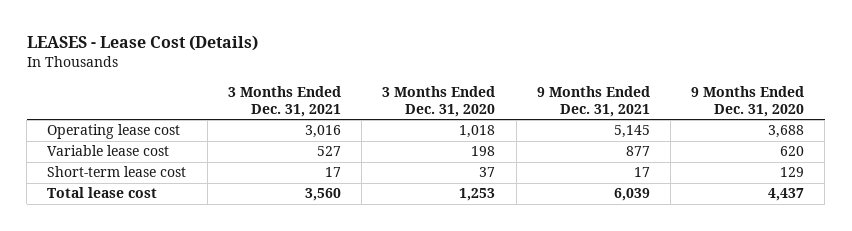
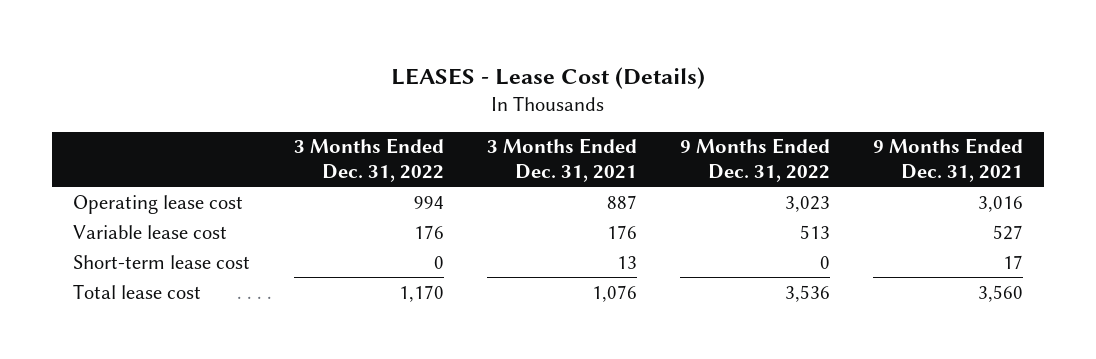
[382,85,496,117] 3 Months Ended Dec. 31, 2020 -> none
[691,85,805,117] 9 Months Ended Dec. 31, 2020 -> none
none -> [293,138,444,182] 3 Months Ended Dec. 31, 2022
none -> [679,138,830,182] 9 Months Ended Dec. 31, 2022
[304,125,341,139] 3,016 -> [606,194,637,209] 887
[613,125,650,139] 5,145 -> [977,195,1023,212] 3,016
[316,146,341,157] 527 -> [606,224,637,239] 176
[625,146,650,157] 877 -> [992,224,1023,240] 527
[324,167,341,178] 17 -> [616,255,637,269] 13
[304,188,341,202] 3,560 -> [591,284,637,302] 1,076
[613,188,650,202] 6,039 -> [977,284,1023,302] 3,560

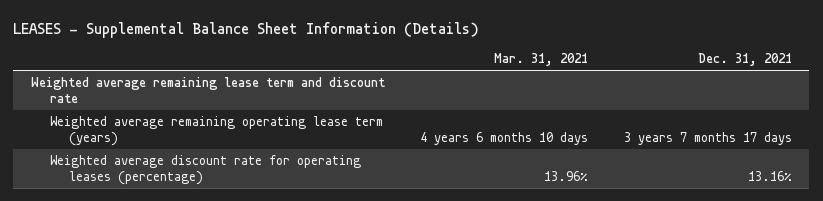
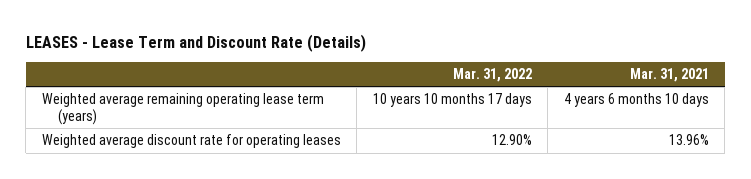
[13,21,480,38] LEASES - Supplemental Balance Sheet Information (Details) -> [25,33,366,52] LEASES - Lease Term and Discount Rate (Details)
[697,53,792,67] Dec. 31, 2021 -> none
none -> [452,67,532,82] Mar. 31, 2022
[30,77,385,104] Weighted average remaining lease term and discount rate -> none
[50,155,362,186] Weighted average discount rate for operating leases (percentage) -> [41,134,341,149] Weighted average discount rate for operating leases

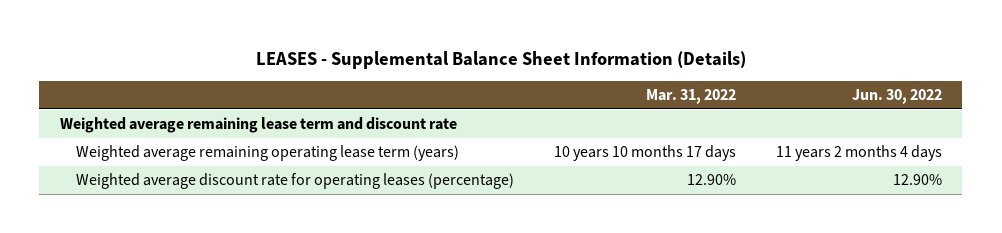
[25,33,366,52] LEASES - Lease Term and Discount Rate (Details) -> [255,50,746,69] LEASES - Supplemental Balance Sheet Information (Details)
[629,67,709,82] Mar. 31, 2021 -> none
none -> [852,89,943,105] Jun. 30, 2022
none -> [59,117,457,134] Weighted average remaining lease term and discount rate
[41,134,341,149] Weighted average discount rate for operating leases -> [75,173,514,190] Weighted average discount rate for operating leases (percentage)

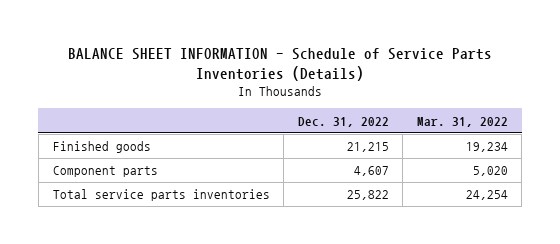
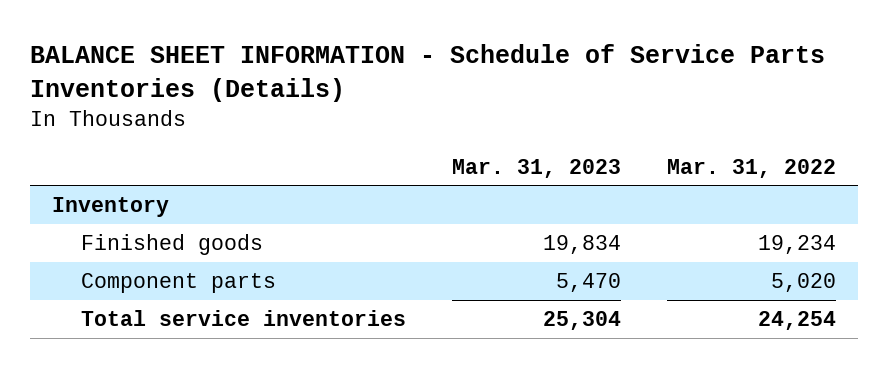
[297,116,389,127] Dec. 31, 2022 -> none
none -> [451,158,621,178] Mar. 31, 2023
none -> [52,196,170,217] Inventory
[52,189,270,202] Total service parts inventories -> [80,309,406,326] Total service inventories

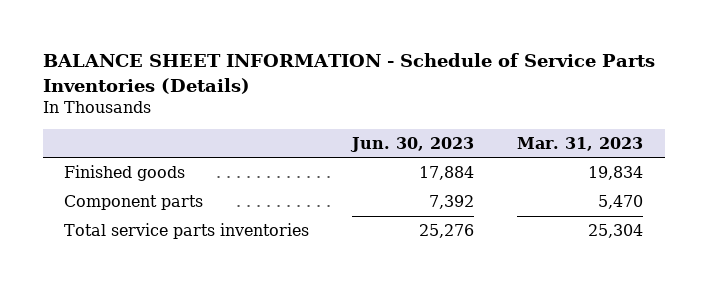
[666,158,836,178] Mar. 31, 2022 -> none
none -> [350,136,475,152] Jun. 30, 2023
[52,196,170,217] Inventory -> none
[80,309,406,326] Total service inventories -> [64,223,310,240] Total service parts inventories

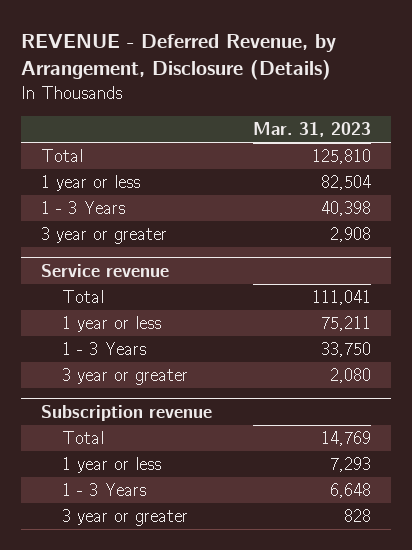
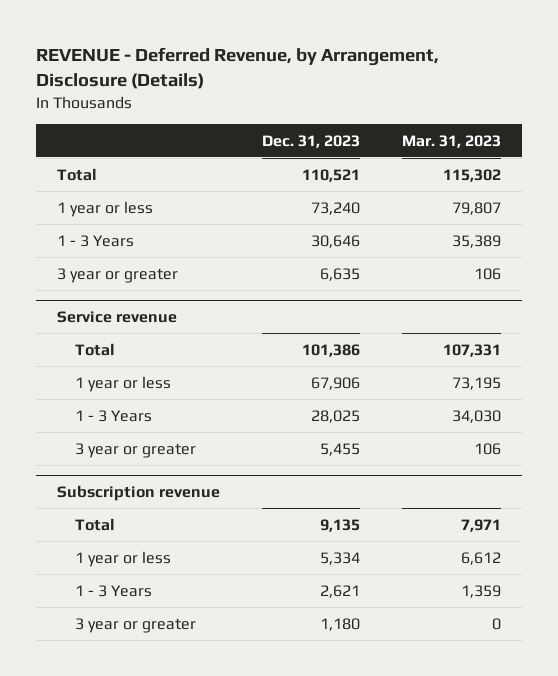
none -> [262,134,361,148] Dec. 31, 2023
[311,148,371,164] 125,810 -> [442,168,501,182] 115,302
[320,174,371,190] 82,504 -> [451,201,501,215] 79,807
[320,200,371,216] 40,398 -> [451,234,501,248] 35,389
[329,226,371,242] 2,908 -> [473,267,501,280] 106
[311,289,371,305] 111,041 -> [442,343,501,357] 107,331
[320,315,371,331] 75,211 -> [451,376,501,390] 73,195
[320,341,371,357] 33,750 -> [451,409,501,423] 34,030
[329,367,371,383] 2,080 -> [473,442,501,455] 106
[320,430,371,446] 14,769 -> [460,518,501,532] 7,971
[329,456,371,472] 7,293 -> [460,551,501,565] 6,612
[329,482,371,498] 6,648 -> [460,584,501,598] 1,359
[343,508,371,522] 828 -> [491,617,501,630] 0

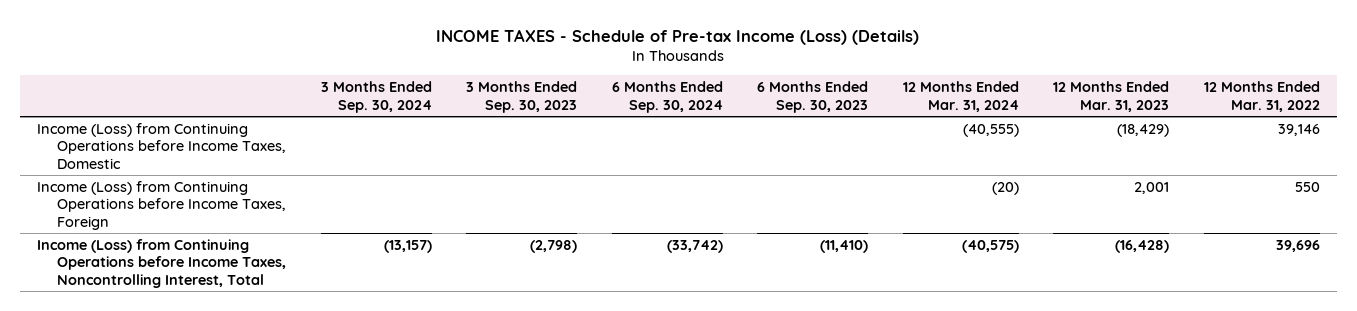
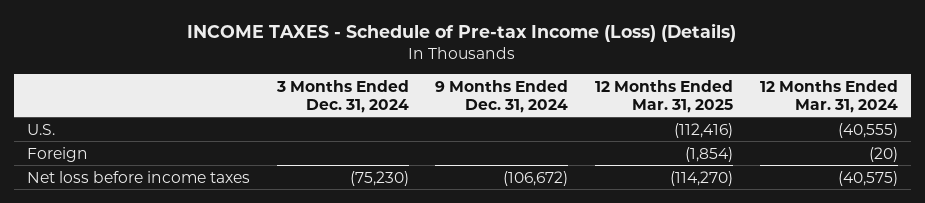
[320,81,432,113] 3 Months Ended Sep. 30, 2024 -> none
[466,81,578,113] 3 Months Ended Sep. 30, 2023 -> none
[611,81,723,113] 6 Months Ended Sep. 30, 2024 -> none
[757,81,869,113] 6 Months Ended Sep. 30, 2023 -> none
[1053,81,1170,112] 12 Months Ended Mar. 31, 2023 -> none
[1203,81,1320,112] 12 Months Ended Mar. 31, 2022 -> none
none -> [275,79,409,113] 3 Months Ended Dec. 31, 2024
none -> [435,79,569,113] 9 Months Ended Dec. 31, 2024
none -> [595,79,734,113] 12 Months Ended Mar. 31, 2025
[36,122,287,169] Income (Loss) from Continuing Operations before Income Taxes, Domestic -> [27,123,56,135] U.S.
[36,180,287,230] Income (Loss) from Continuing Operations before Income Taxes, Foreign -> [27,146,89,162] Foreign
[36,238,287,288] Income (Loss) from Continuing Operations before Income Taxes, Noncontrolling Interest, Total -> [27,170,251,183] Net loss before income taxes

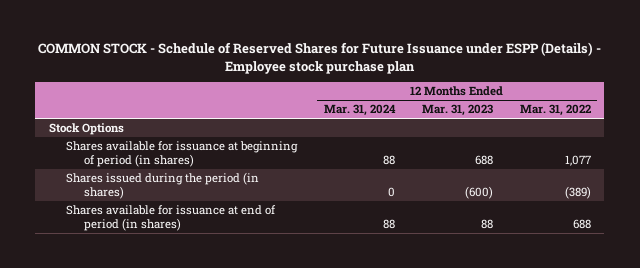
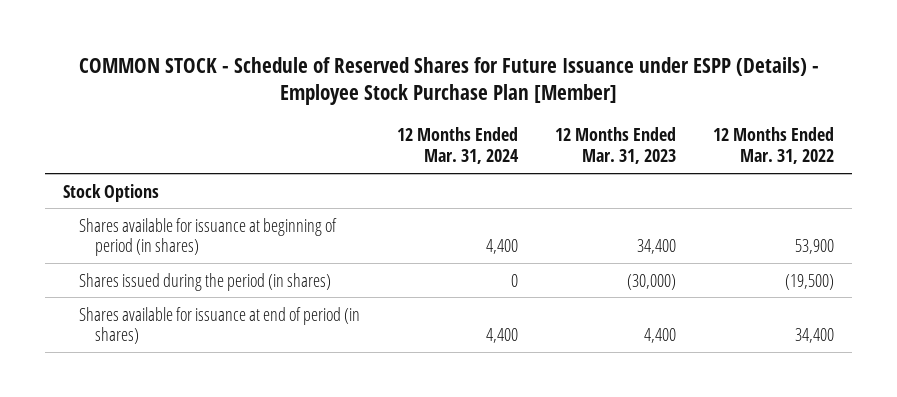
[37,42,601,74] COMMON STOCK - Schedule of Reserved Shares for Future Issuance under ESPP (Details) - Employee stock purchase plan -> [78,56,819,105] COMMON STOCK - Schedule of Reserved Shares for Future Issuance under ESPP (Details) - Employee Stock Purchase Plan [Member]
[383,154,396,165] 88 -> [485,239,518,255] 4,400
[474,154,493,165] 688 -> [636,239,676,255] 34,400
[564,154,591,166] 1,077 -> [794,239,834,255] 53,900
[464,185,493,199] (600) -> [626,273,676,290] (30,000)
[564,185,591,199] (389) -> [784,273,834,290] (19,500)
[383,218,396,229] 88 -> [485,328,518,344] 4,400
[480,218,493,229] 88 -> [643,328,676,344] 4,400
[572,218,591,229] 688 -> [794,328,834,344] 34,400

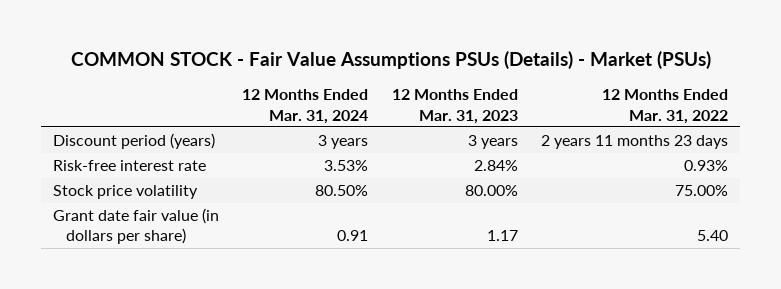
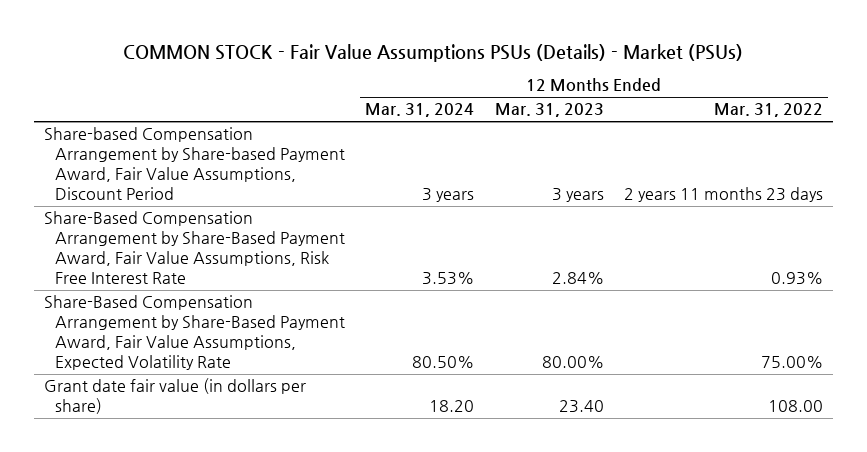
[52,133,215,150] Discount period (years) -> [43,127,346,201] Share-based Compensation Arrangement by Share-based Payment Award, Fair Value Assumptions, Discount Period
[52,160,206,172] Risk-free interest rate -> [43,211,346,285] Share-Based Compensation Arrangement by Share-Based Payment Award, Fair Value Assumptions, Risk Free Interest Rate
[52,185,198,200] Stock price volatility -> [43,295,346,371] Share-Based Compensation Arrangement by Share-Based Payment Award, Fair Value Assumptions, Expected Volatility Rate
[337,230,369,242] 0.91 -> [429,400,475,413] 18.20
[486,230,518,242] 1.17 -> [558,400,604,414] 23.40
[697,230,729,242] 5.40 -> [768,400,824,413] 108.00

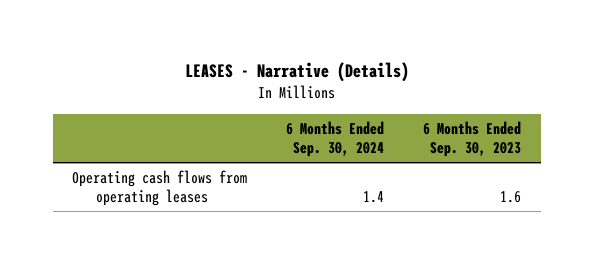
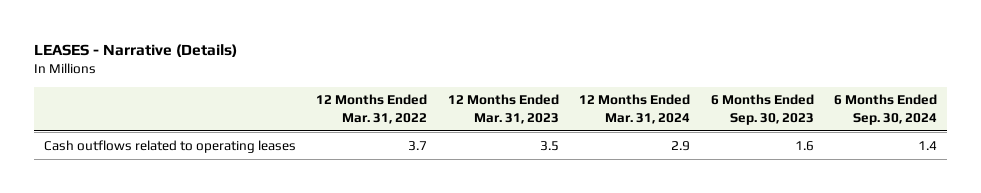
none -> [316,94,428,124] 12 Months Ended Mar. 31, 2022
none -> [447,94,559,124] 12 Months Ended Mar. 31, 2023
none -> [579,94,691,124] 12 Months Ended Mar. 31, 2024
[72,170,248,207] Operating cash flows from operating leases -> [44,139,297,153] Cash outflows related to operating leases

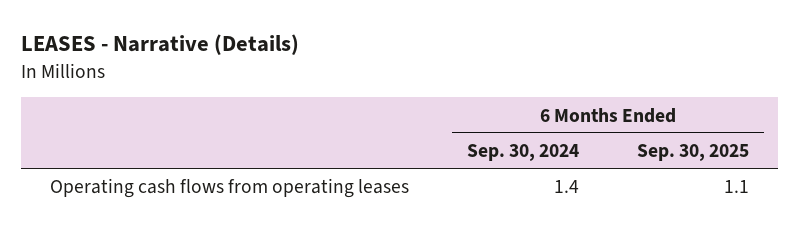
[316,94,428,124] 12 Months Ended Mar. 31, 2022 -> none
[447,94,559,124] 12 Months Ended Mar. 31, 2023 -> none
[579,94,691,124] 12 Months Ended Mar. 31, 2024 -> none
[710,94,814,125] 6 Months Ended Sep. 30, 2023 -> none
none -> [637,143,750,161] Sep. 30, 2025
[44,139,297,153] Cash outflows related to operating leases -> [49,178,409,199] Operating cash flows from operating leases

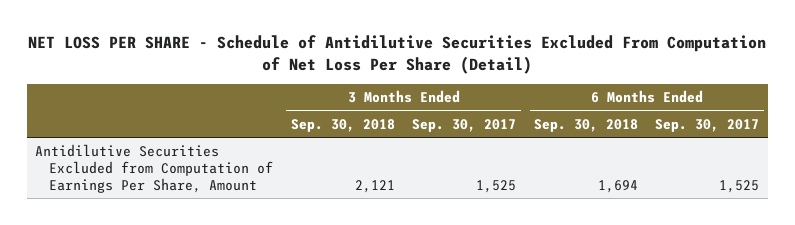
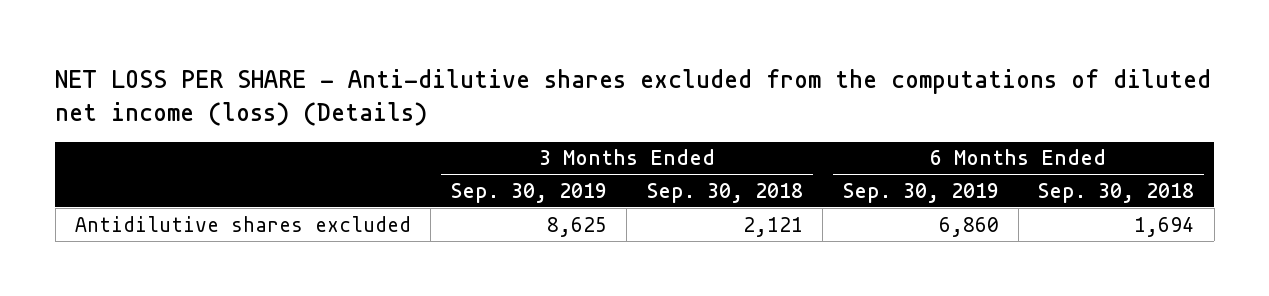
[28,35,767,74] NET LOSS PER SHARE - Schedule of Antidilutive Securities Excluded From Computation of Net Loss Per Share (Detail) -> [55,68,1212,126] NET LOSS PER SHARE - Anti-dilutive shares excluded from the computations of diluted net income (loss) (Details)
[412,118,517,132] Sep. 30, 2017 -> none
[655,118,760,132] Sep. 30, 2017 -> none
none -> [450,182,607,203] Sep. 30, 2019
none -> [842,182,999,203] Sep. 30, 2019
[35,144,274,193] Antidilutive Securities Excluded from Computation of Earnings Per Share, Amount -> [74,215,411,232] Antidilutive shares excluded

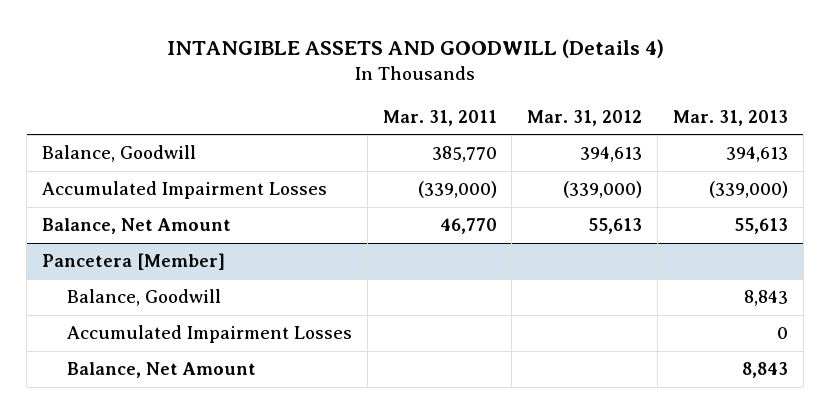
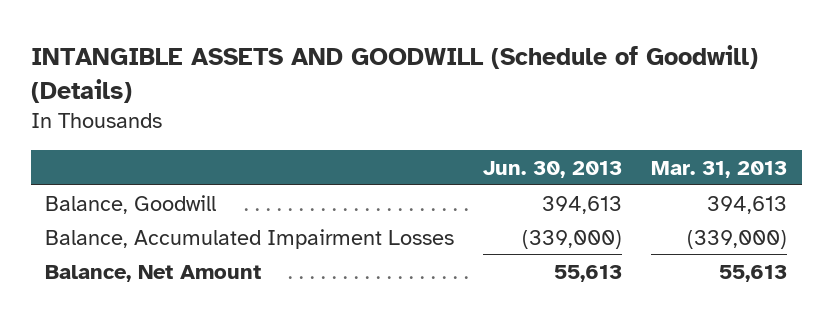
[166,39,664,59] INTANGIBLE ASSETS AND GOODWILL (Details 4) -> [30,44,758,103] INTANGIBLE ASSETS AND GOODWILL (Schedule of Goodwill) (Details)
[382,109,497,126] Mar. 31, 2011 -> none
[527,109,643,126] Mar. 31, 2012 -> none
none -> [483,160,623,178] Jun. 30, 2013
[41,181,327,200] Accumulated Impairment Losses -> [45,228,455,249] Balance, Accumulated Impairment Losses
[41,253,225,271] Pancetera [Member] -> none
[66,289,221,307] Balance, Goodwill -> none
[66,325,352,344] Accumulated Impairment Losses -> none
[66,362,256,379] Balance, Net Amount -> none

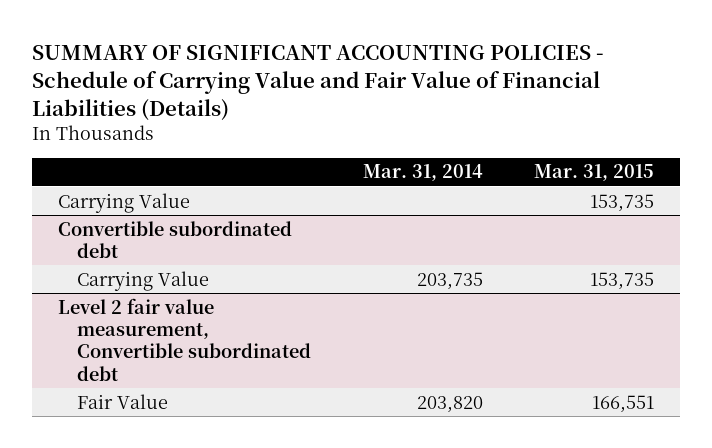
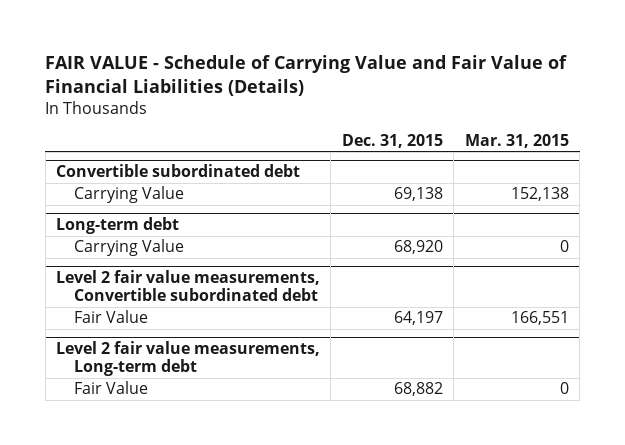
[31,44,604,121] SUMMARY OF SIGNIFICANT ACCOUNTING POLICIES - Schedule of Carrying Value and Fair Value of Financial Liabilities (Details) -> [45,55,568,97] FAIR VALUE - Schedule of Carrying Value and Fair Value of Financial Liabilities (Details)
[362,164,483,182] Mar. 31, 2014 -> none
none -> [341,133,443,148] Dec. 31, 2015
[57,192,190,213] Carrying Value -> none
[590,271,655,290] 153,735 -> [510,187,569,202] 152,138
none -> [55,217,179,235] Long-term debt
none -> [74,239,185,257] Carrying Value
[57,297,311,381] Level 2 fair value measurement, Convertible subordinated debt -> [55,270,320,302] Level 2 fair value measurements, Convertible subordinated debt
none -> [55,341,320,377] Level 2 fair value measurements, Long-term debt
none -> [74,381,149,395] Fair Value

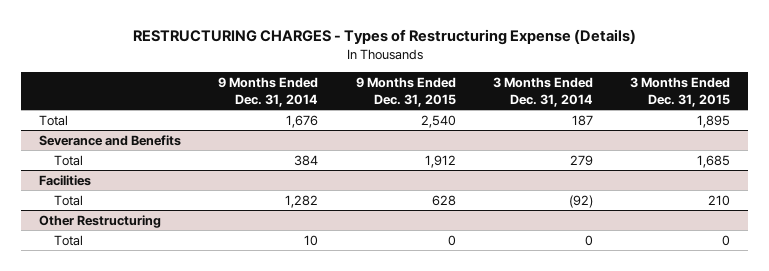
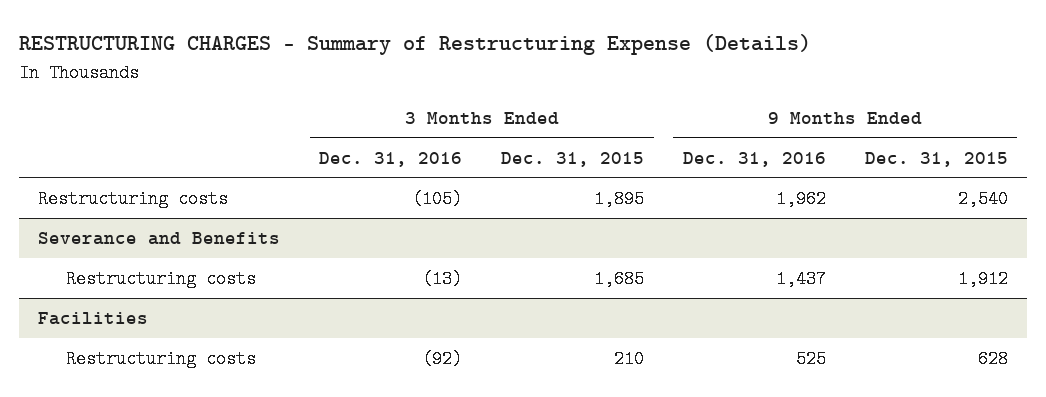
[132,29,636,46] RESTRUCTURING CHARGES - Types of Restructuring Expense (Details) -> [19,34,812,56] RESTRUCTURING CHARGES - Summary of Restructuring Expense (Details)
[218,77,319,107] 9 Months Ended Dec. 31, 2014 -> none
[492,77,593,107] 3 Months Ended Dec. 31, 2014 -> none
none -> [319,151,463,167] Dec. 31, 2016
none -> [682,151,826,167] Dec. 31, 2016
[39,114,69,126] Total -> [38,190,229,209] Restructuring costs
[54,154,84,166] Total -> [66,270,257,289] Restructuring costs
[39,214,162,228] Other Restructuring -> none
[54,234,84,246] Total -> none
[54,194,84,206] Total -> [66,350,257,369] Restructuring costs

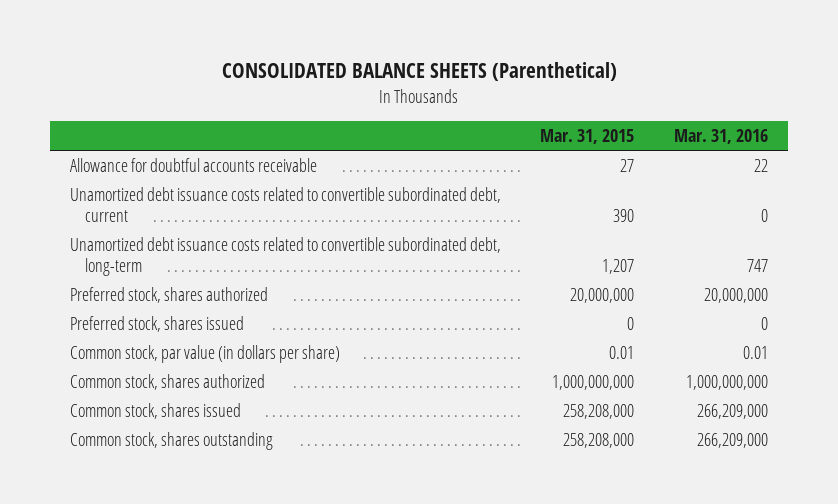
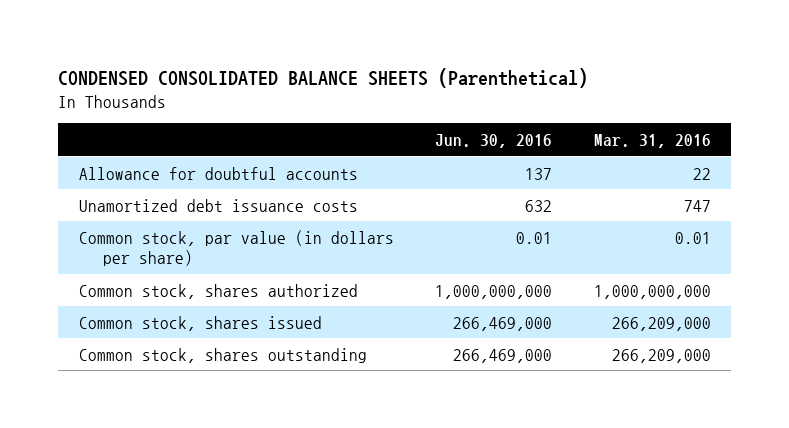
[221,62,617,82] CONSOLIDATED BALANCE SHEETS (Parenthetical) -> [57,68,588,89] CONDENSED CONSOLIDATED BALANCE SHEETS (Parenthetical)
[540,129,635,145] Mar. 31, 2015 -> none
none -> [435,134,553,149] Jun. 30, 2016
[69,186,501,223] Unamortized debt issuance costs related to convertible subordinated debt, current -> none
[69,286,268,303] Preferred stock, shares authorized -> none
[69,315,244,332] Preferred stock, shares issued -> none
[69,157,317,172] Allowance for doubtful accounts receivable -> [78,166,358,180] Allowance for doubtful accounts
[69,236,501,277] Unamortized debt issuance costs related to convertible subordinated debt, long-term -> [78,198,358,212] Unamortized debt issuance costs

